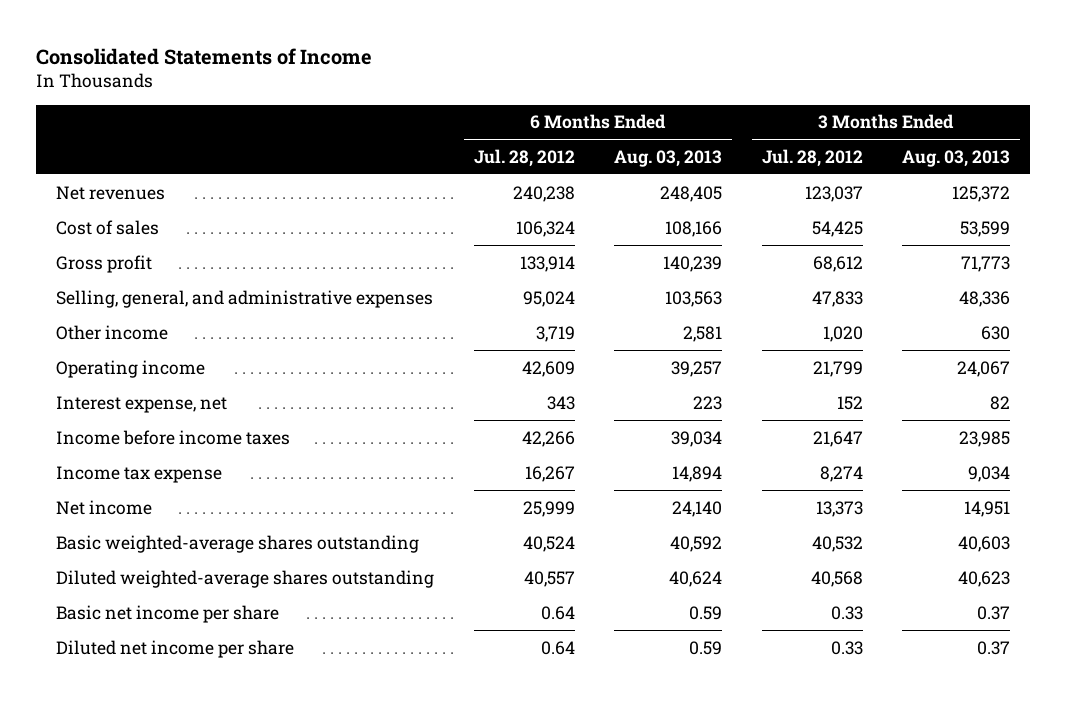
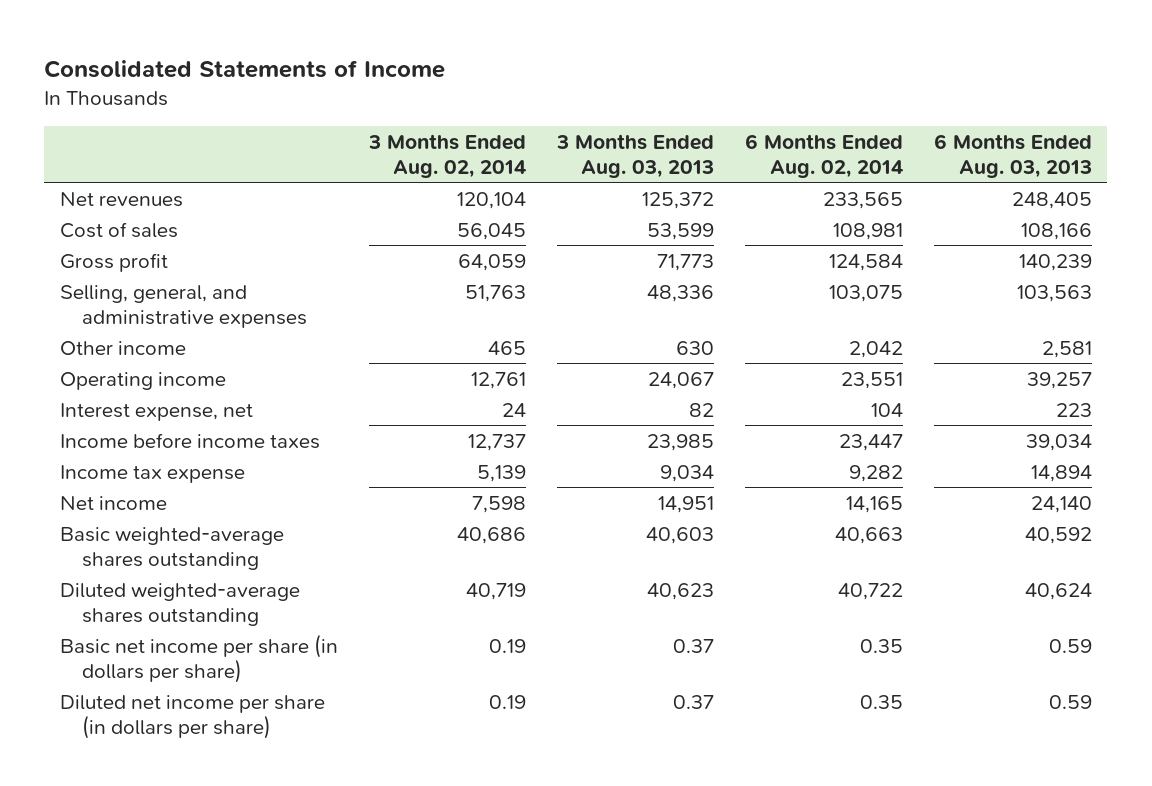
[473,148,575,167] Jul. 28, 2012 -> none
[761,148,863,167] Jul. 28, 2012 -> none
none -> [367,133,526,178] 3 Months Ended Aug. 02, 2014
none -> [744,133,903,178] 6 Months Ended Aug. 02, 2014
[56,604,280,623] Basic net income per share -> [59,633,338,683] Basic net income per share (in dollars per share)
[56,639,295,658] Diluted net income per share -> [59,694,325,739] Diluted net income per share (in dollars per share)

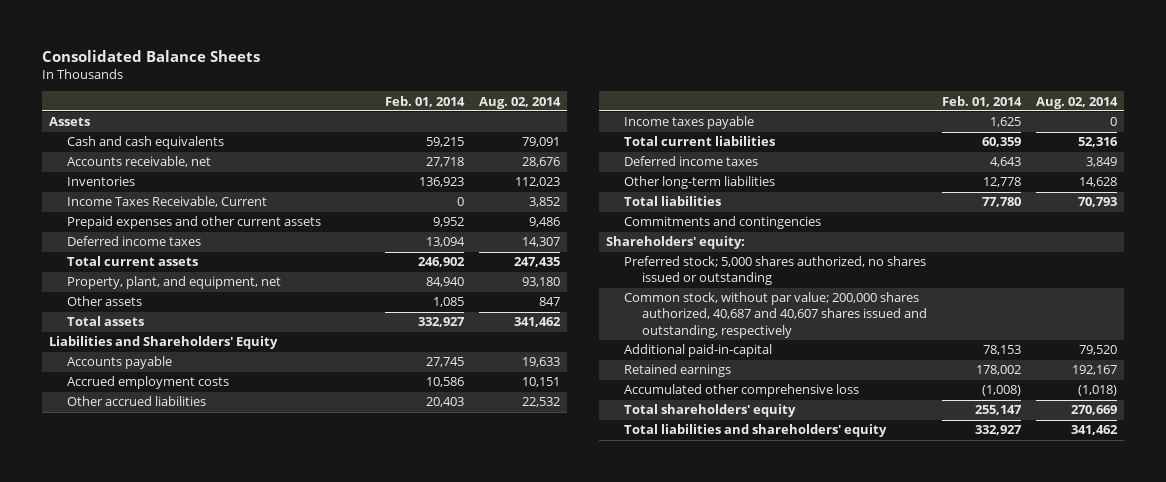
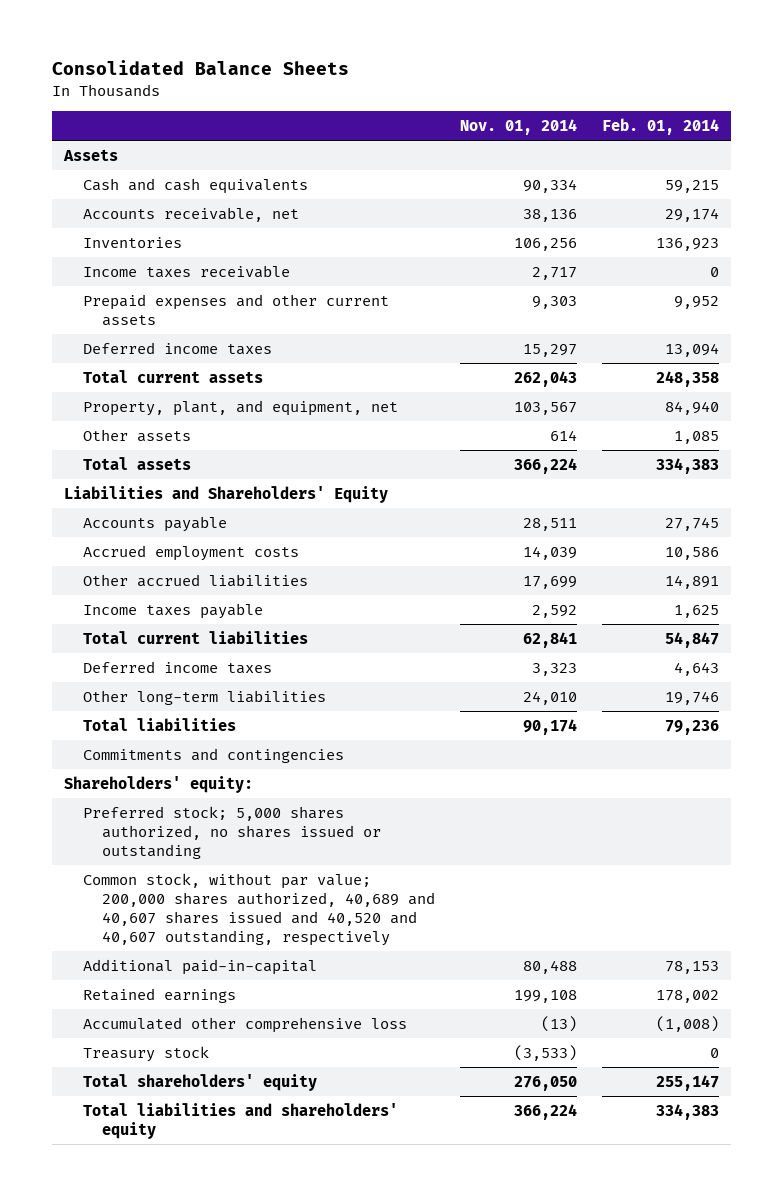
[478,96,561,109] Aug. 02, 2014 -> none
none -> [459,118,577,135] Nov. 01, 2014
[426,157,465,168] 27,718 -> [664,207,719,222] 29,174
[67,196,268,208] Income Taxes Receivable, Current -> [83,264,291,278] Income taxes receivable
[418,257,466,268] 246,902 -> [655,370,719,387] 248,358
[418,317,466,328] 332,927 -> [655,457,719,474] 334,383
[426,397,465,408] 20,403 -> [664,574,719,589] 14,891
[981,137,1021,148] 60,359 -> [664,631,719,648] 54,847
[982,177,1021,188] 12,778 -> [664,690,719,705] 19,746
[981,197,1021,208] 77,780 -> [664,719,719,735] 79,236
[624,292,927,338] Common stock, without par value; 200,000 shares authorized, 40,687 and 40,607 shares issued and outstanding, respectively -> [83,872,436,946] Common stock, without par value; 200,000 shares authorized, 40,689 and 40,607 shares issued and 40,520 and 40,607 outstanding, respectively
none -> [83,1045,210,1062] Treasury stock
[974,425,1022,436] 332,927 -> [655,1103,719,1120] 334,383

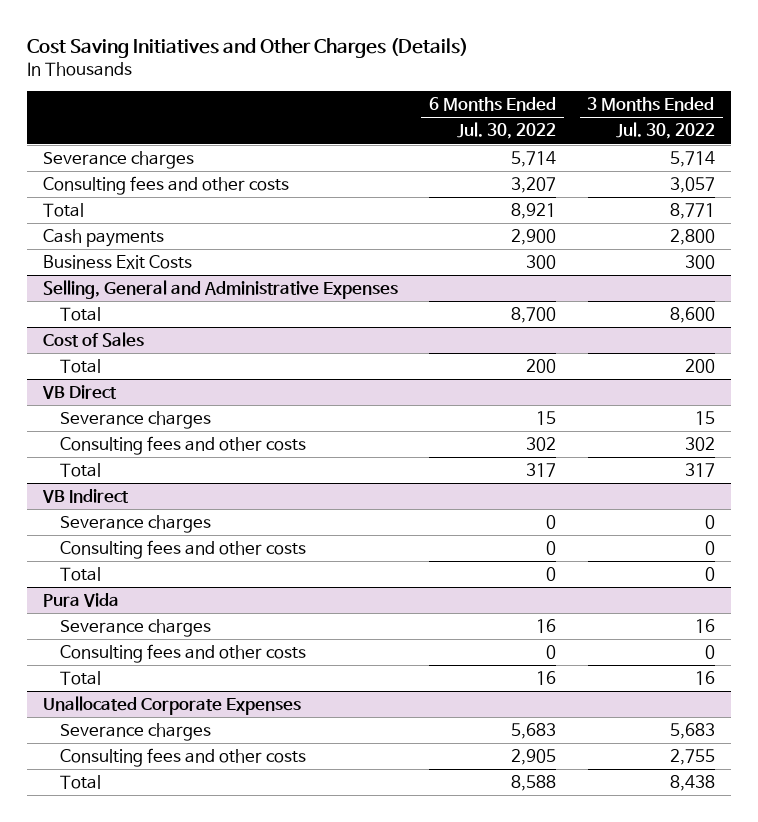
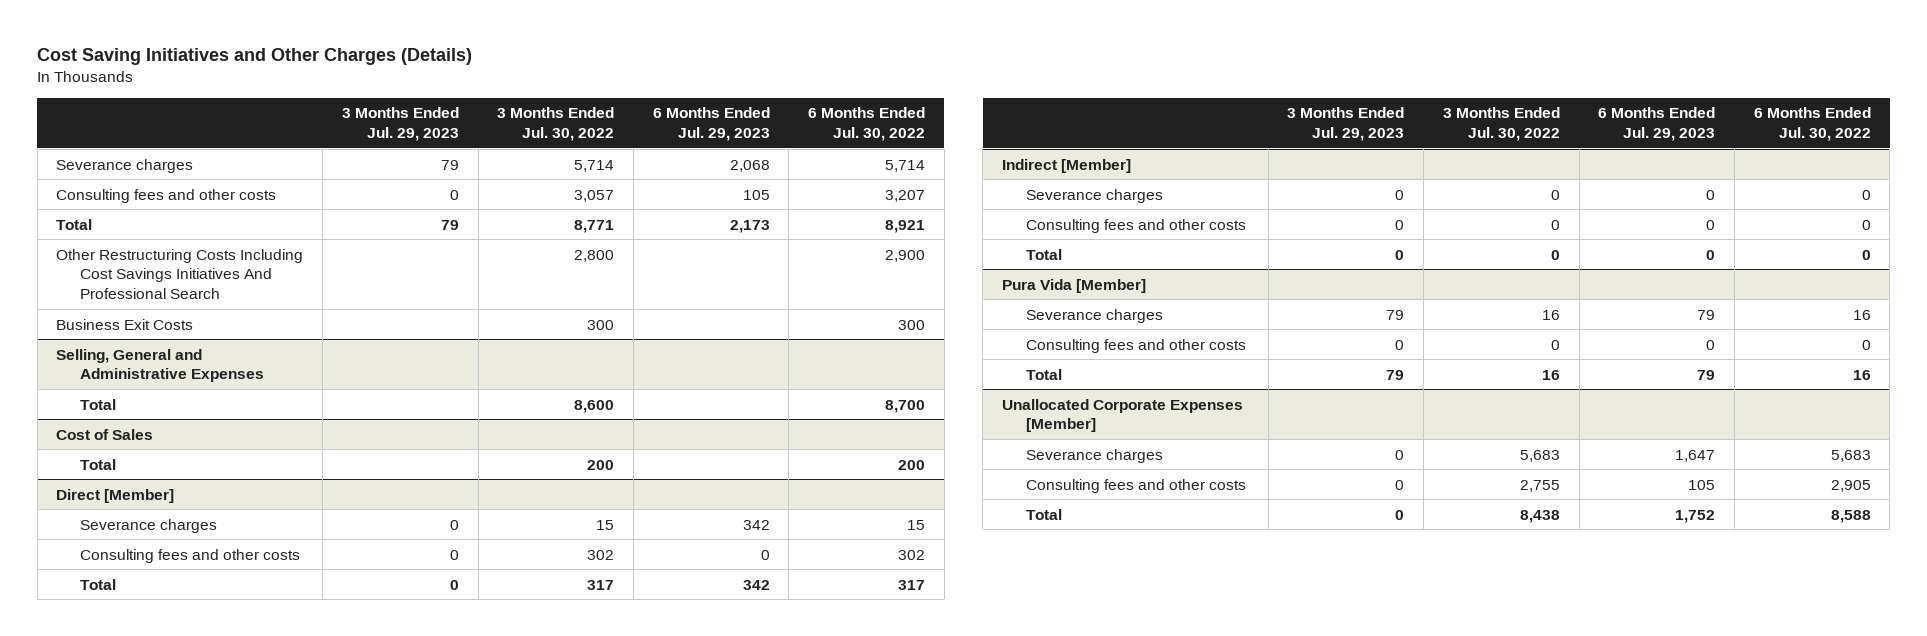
none -> [341,107,459,141] 3 Months Ended Jul. 29, 2023
none -> [652,107,770,141] 6 Months Ended Jul. 29, 2023
[42,228,164,247] Cash payments -> [56,248,304,299] Other Restructuring Costs Including Cost Savings Initiatives And Professional Search
[41,384,117,399] VB Direct -> [56,488,175,503] Direct [Member]
[41,488,129,503] VB Indirect -> [1002,158,1132,173] Indirect [Member]
[42,592,119,607] Pura Vida -> [1002,278,1147,293] Pura Vida [Member]
[42,695,301,715] Unallocated Corporate Expenses -> [1002,398,1244,433] Unallocated Corporate Expenses [Member]

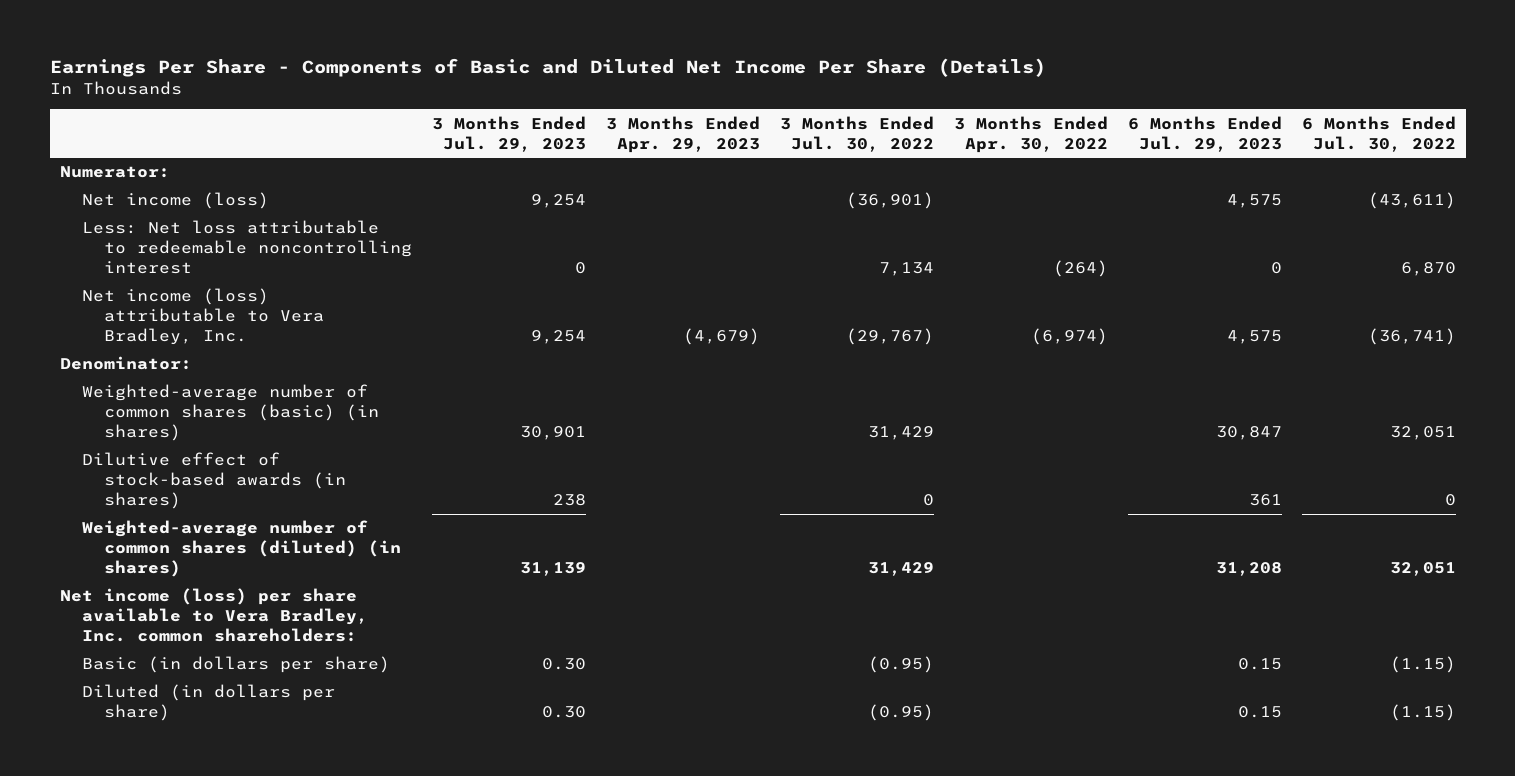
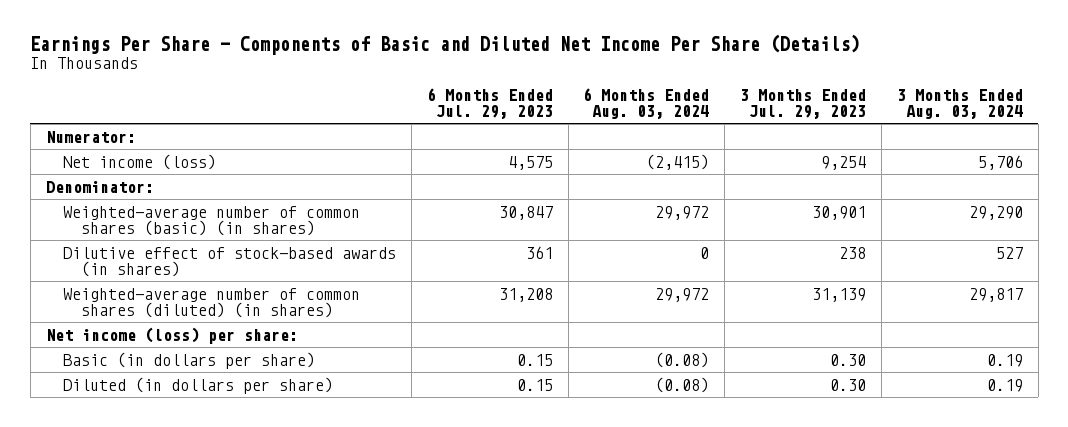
[606,115,761,153] 3 Months Ended Apr. 29, 2023 -> none
[779,115,934,152] 3 Months Ended Jul. 30, 2022 -> none
[953,115,1108,153] 3 Months Ended Apr. 30, 2022 -> none
[1301,115,1456,152] 6 Months Ended Jul. 30, 2022 -> none
none -> [583,87,710,120] 6 Months Ended Aug. 03, 2024
none -> [896,88,1023,120] 3 Months Ended Aug. 03, 2024
[81,220,413,275] Less: Net loss attributable to redeemable noncontrolling interest -> none
[81,288,325,346] Net income (loss) attributable to Vera Bradley, Inc. -> none
[59,588,368,643] Net income (loss) per share available to Vera Bradley, Inc. common shareholders: -> [45,326,298,344] Net income (loss) per share:

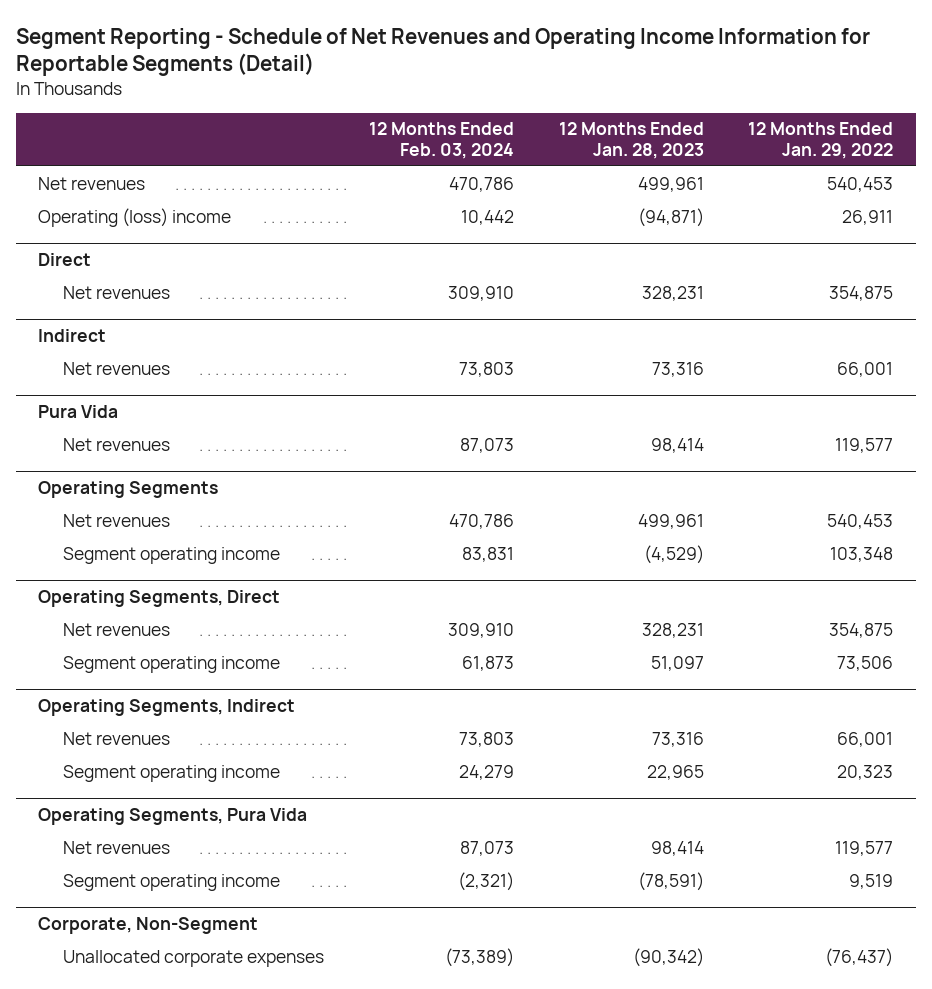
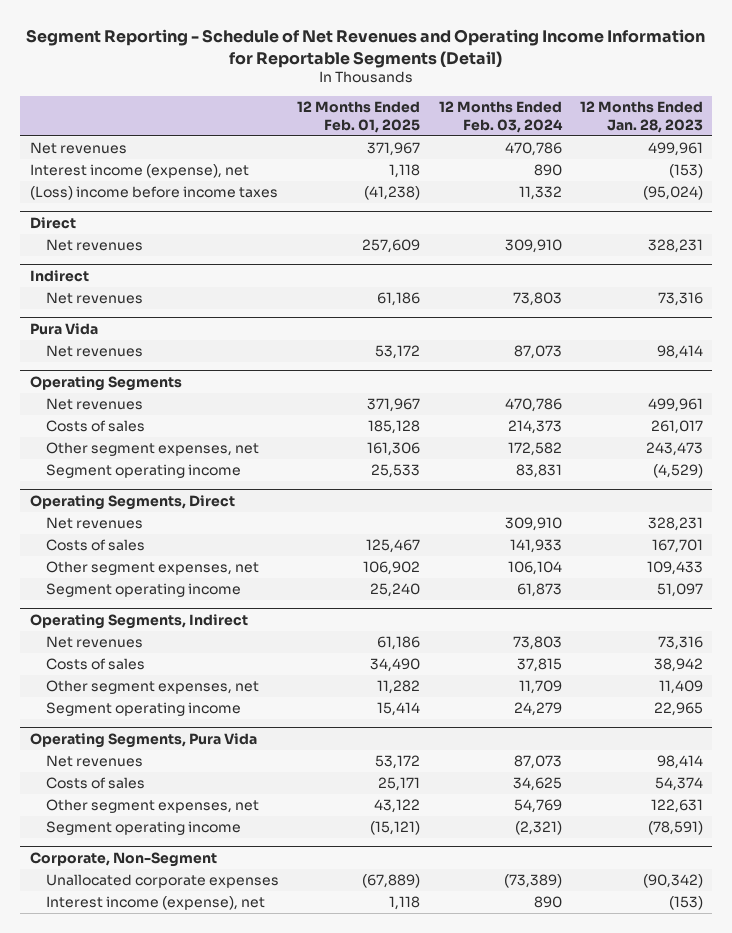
[748,122,894,159] 12 Months Ended Jan. 29, 2022 -> none
none -> [297,101,421,133] 12 Months Ended Feb. 01, 2025
[38,207,232,227] Operating (loss) income -> none
none -> [29,164,249,179] Interest income (expense), net
none -> [29,186,278,201] (Loss) income before income taxes
none -> [46,420,146,433] Costs of sales
none -> [46,442,260,457] Other segment expenses, net
none -> [46,539,146,552] Costs of sales
none -> [46,561,260,576] Other segment expenses, net
none -> [46,658,146,671] Costs of sales
none -> [46,680,260,695] Other segment expenses, net
none -> [46,777,146,790] Costs of sales
none -> [46,799,260,814] Other segment expenses, net
none -> [46,896,266,911] Interest income (expense), net

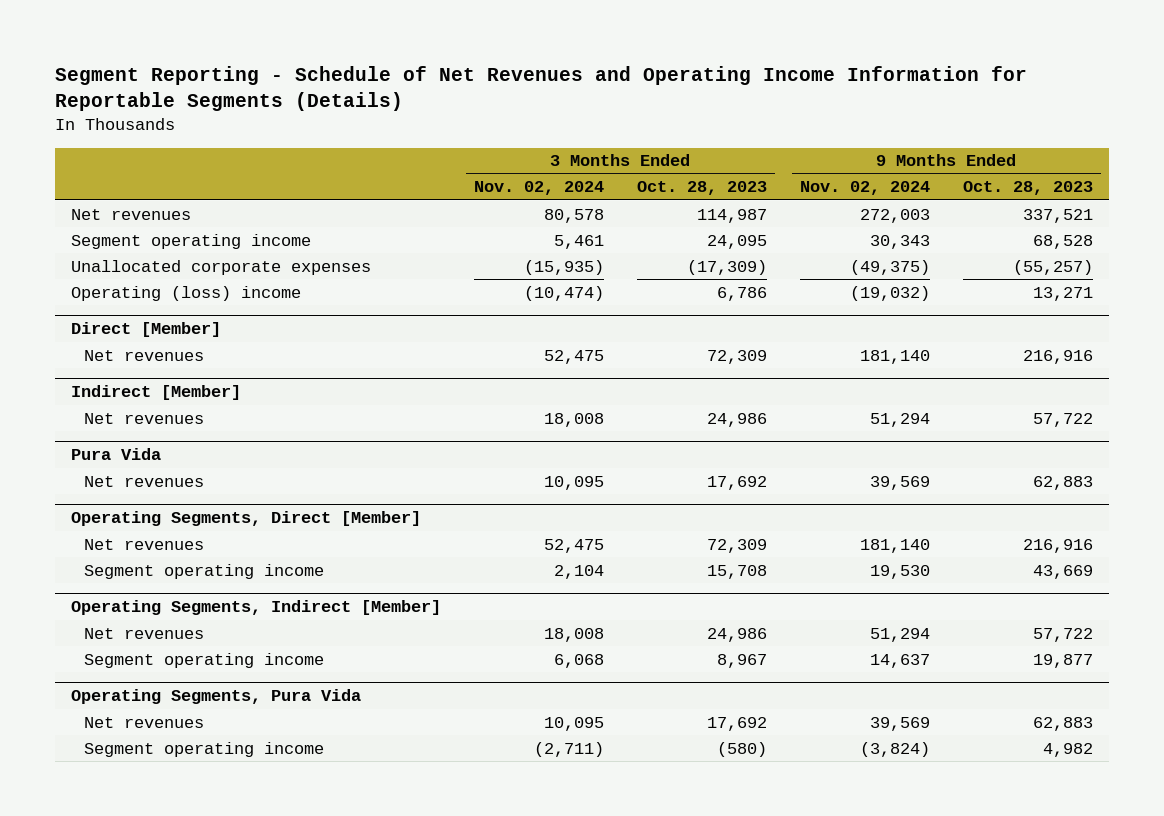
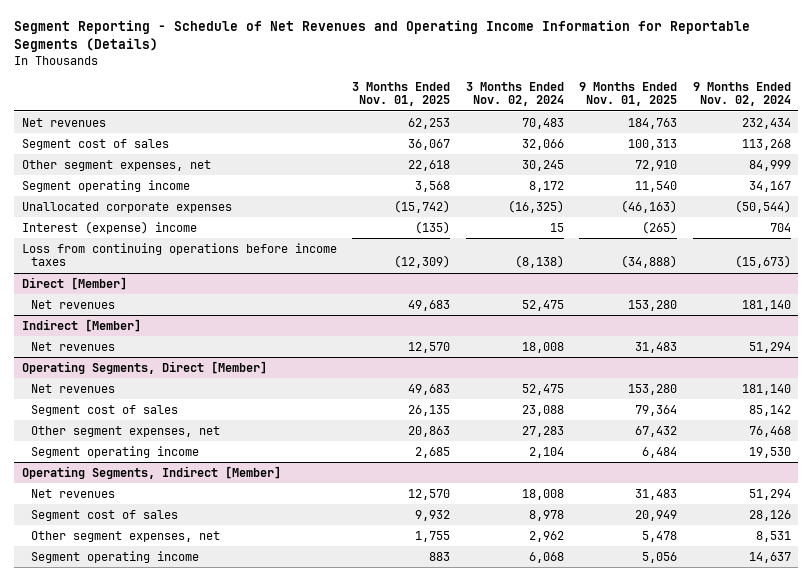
[636,181,767,196] Oct. 28, 2023 -> none
[962,181,1093,196] Oct. 28, 2023 -> none
none -> [352,81,451,107] 3 Months Ended Nov. 01, 2025
none -> [579,81,678,107] 9 Months Ended Nov. 01, 2025
[71,285,302,301] Operating (loss) income -> none
[543,208,604,223] 80,578 -> [521,117,564,129] 70,483
[859,208,930,223] 272,003 -> [741,117,791,129] 232,434
none -> [21,138,169,150] Segment cost of sales
none -> [21,159,211,171] Other segment expenses, net
[553,234,604,249] 5,461 -> [528,180,564,192] 8,172
[869,234,930,249] 30,343 -> [748,180,791,192] 34,167
[523,259,604,275] (15,935) -> [507,199,564,213] (16,325)
[849,259,930,275] (49,375) -> [734,199,791,213] (50,544)
none -> [21,220,197,234] Interest (expense) income
none -> [21,242,337,267] Loss from continuing operations before income taxes
[71,448,162,461] Pura Vida -> none
[84,475,205,487] Net revenues -> none
none -> [31,404,179,416] Segment cost of sales
none -> [31,425,221,437] Other segment expenses, net
none -> [31,509,179,521] Segment cost of sales
none -> [31,530,221,542] Other segment expenses, net
[71,689,362,705] Operating Segments, Pura Vida -> none
[84,716,205,728] Net revenues -> none
[84,741,325,757] Segment operating income -> none

